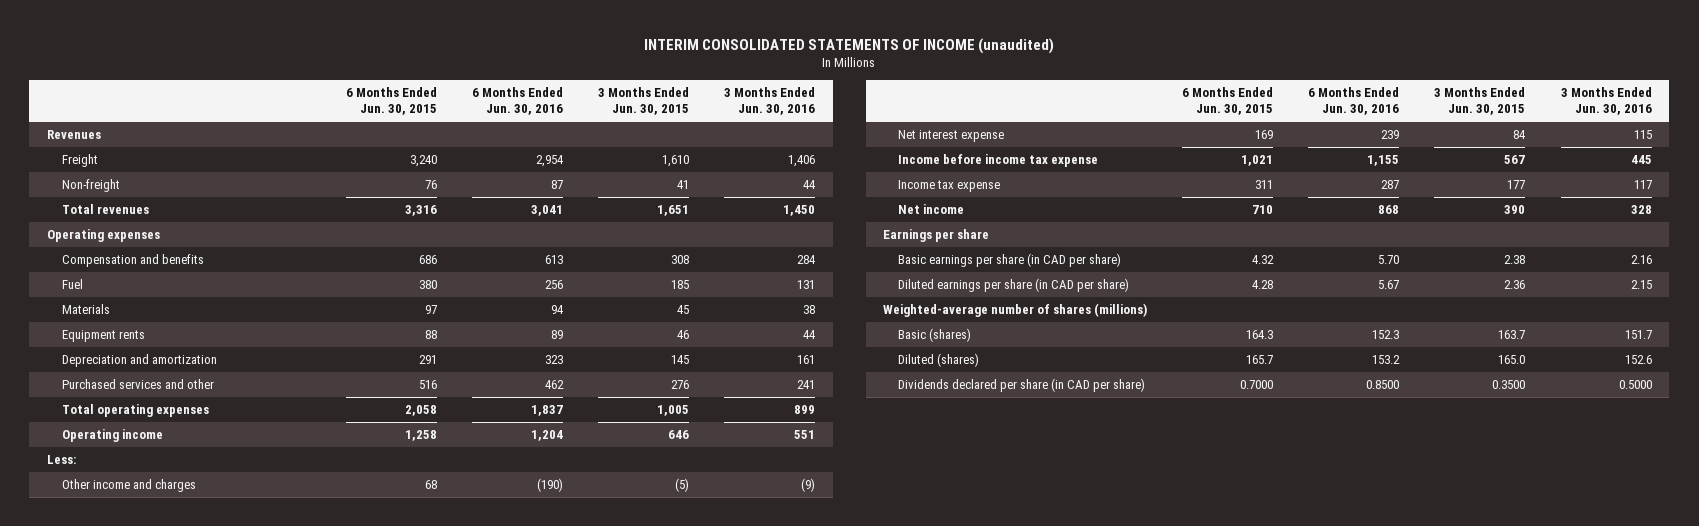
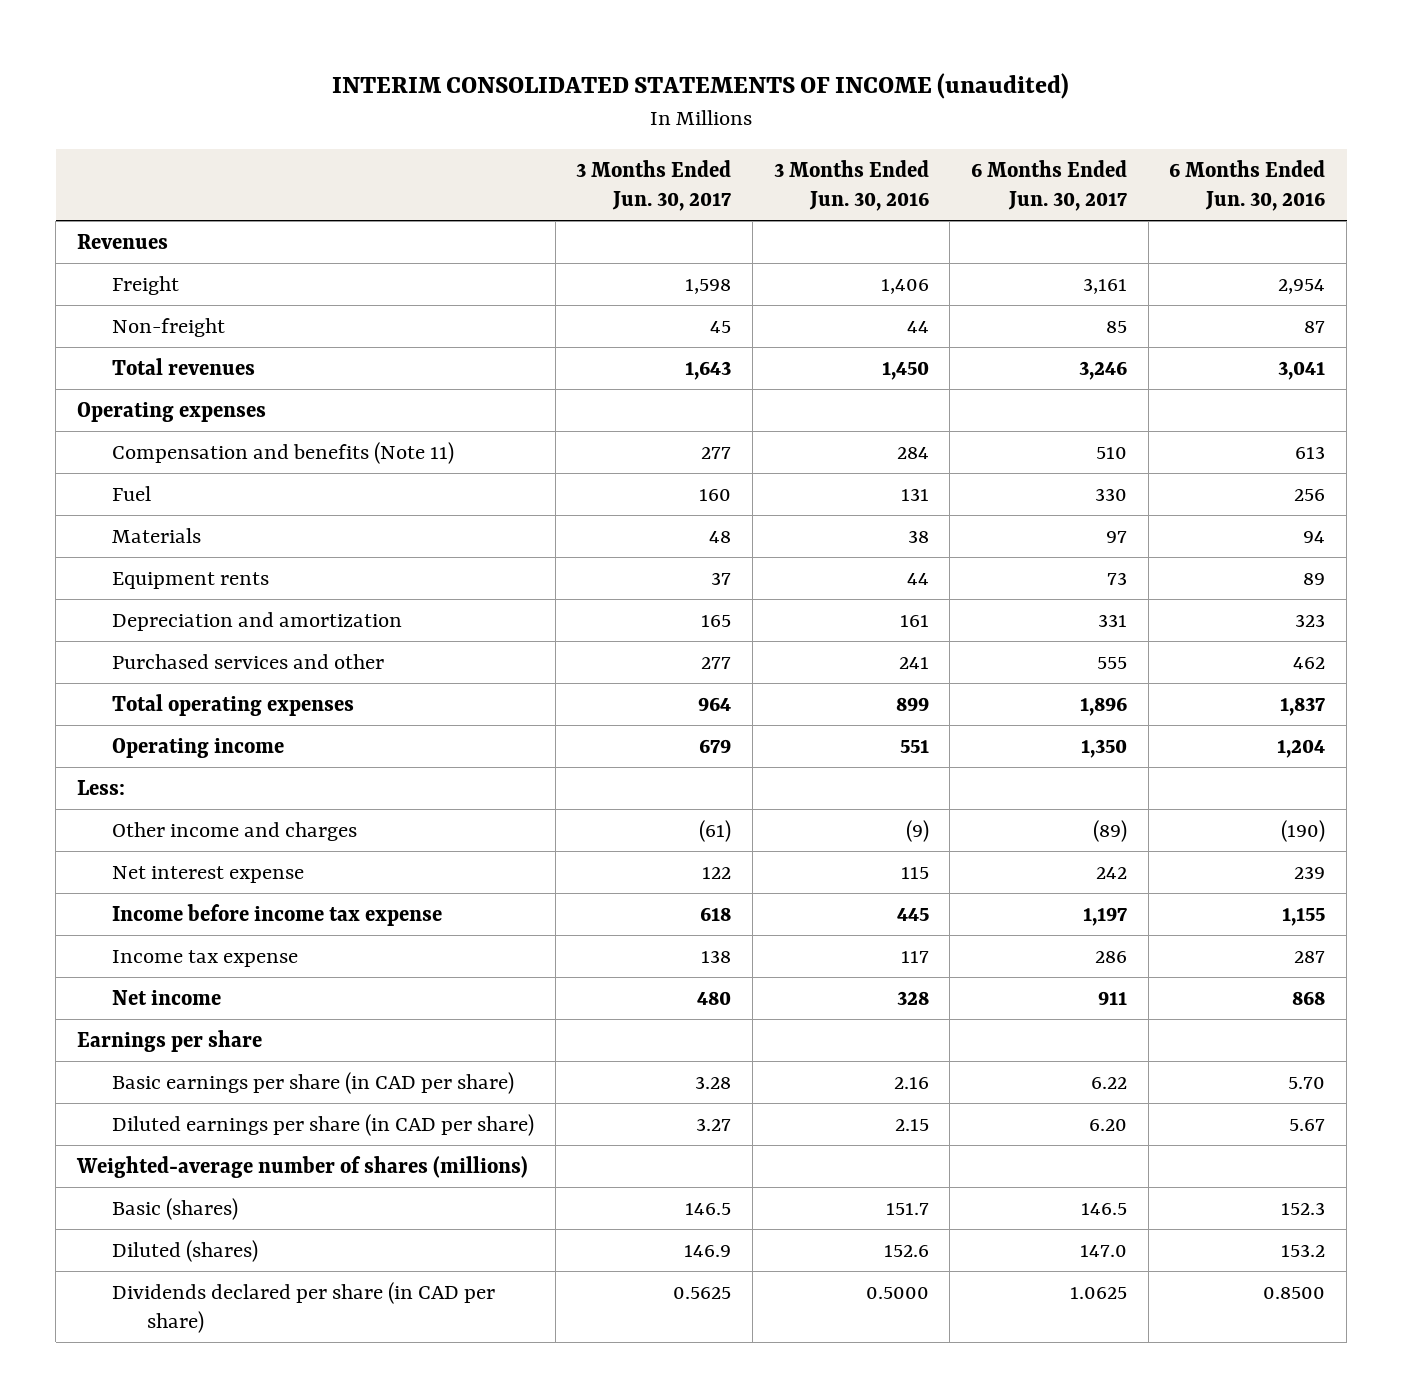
[346,87,438,116] 6 Months Ended Jun. 30, 2015 -> none
[598,87,690,116] 3 Months Ended Jun. 30, 2015 -> none
none -> [576,160,732,212] 3 Months Ended Jun. 30, 2017
none -> [971,160,1128,212] 6 Months Ended Jun. 30, 2017
[61,253,204,267] Compensation and benefits -> [112,441,455,464] Compensation and benefits (Note 11)

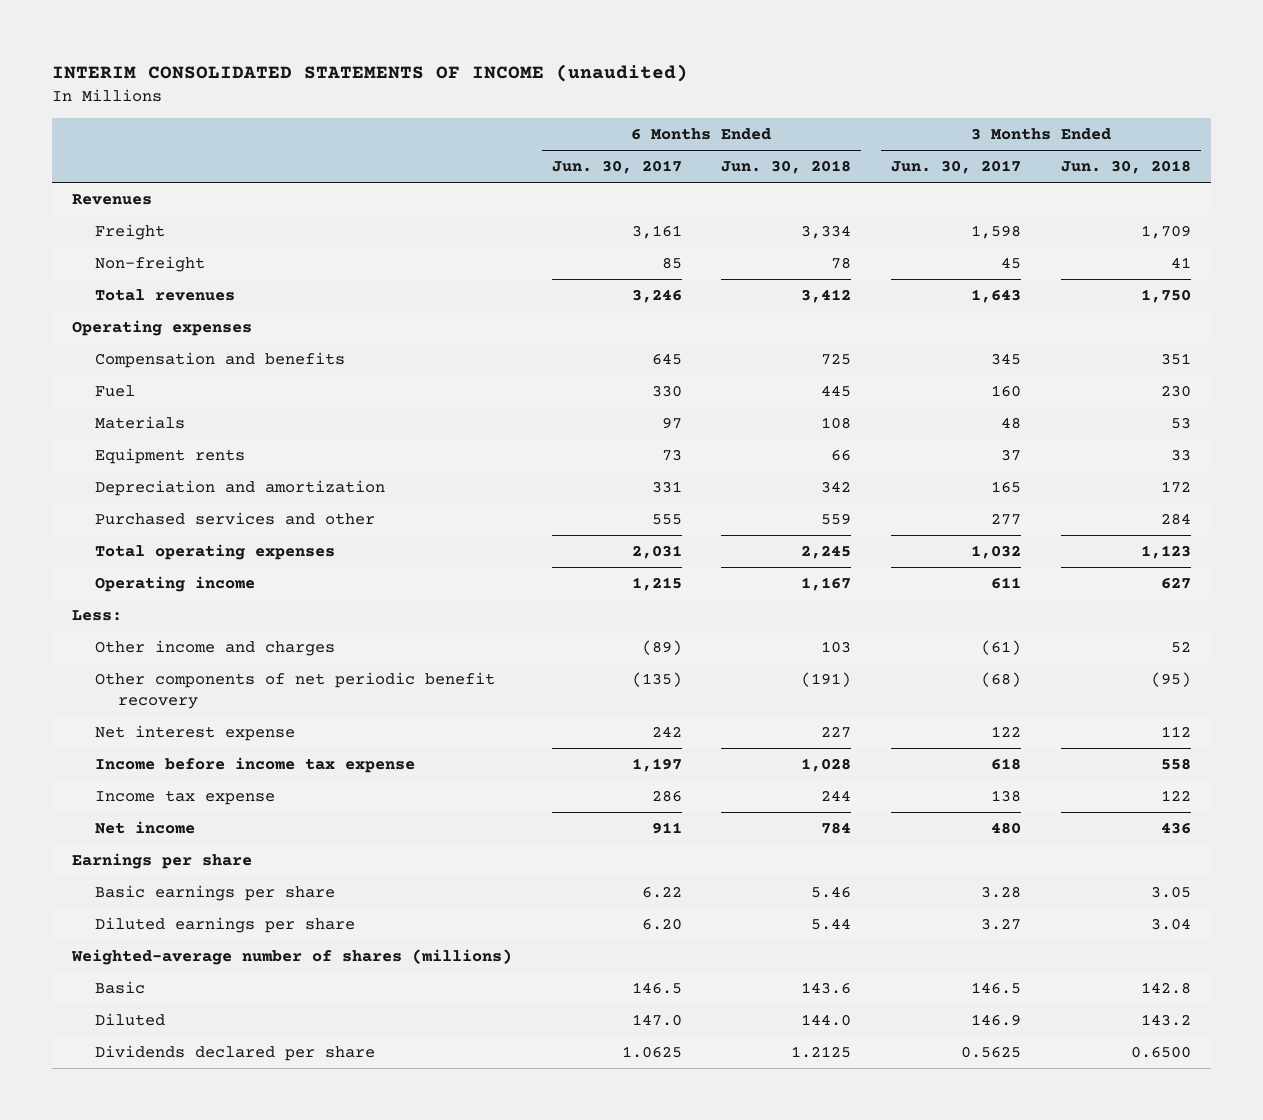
[773,160,929,212] 3 Months Ended Jun. 30, 2016 -> none
[1169,160,1326,212] 6 Months Ended Jun. 30, 2016 -> none
none -> [721,160,852,175] Jun. 30, 2018
none -> [1060,160,1191,175] Jun. 30, 2018
[112,441,455,464] Compensation and benefits (Note 11) -> [94,352,345,369] Compensation and benefits
[701,446,732,459] 277 -> [991,353,1022,366] 345
[1096,446,1128,459] 510 -> [651,353,682,366] 645
[698,696,732,711] 964 -> [971,545,1022,560] 1,032
[1080,696,1128,716] 1,896 -> [631,545,682,560] 2,031
[699,738,732,753] 679 -> [991,577,1022,590] 611
[1081,738,1128,758] 1,350 -> [631,577,682,592] 1,215
none -> [94,672,495,709] Other components of net periodic benefit recovery
[112,1071,515,1094] Basic earnings per share (in CAD per share) -> [94,885,335,902] Basic earnings per share
[112,1113,535,1136] Diluted earnings per share (in CAD per share) -> [94,917,355,934] Diluted earnings per share
[112,1197,239,1220] Basic (shares) -> [94,981,145,995] Basic
[112,1239,259,1262] Diluted (shares) -> [94,1013,165,1027] Diluted
[112,1281,496,1334] Dividends declared per share (in CAD per share) -> [94,1045,375,1062] Dividends declared per share

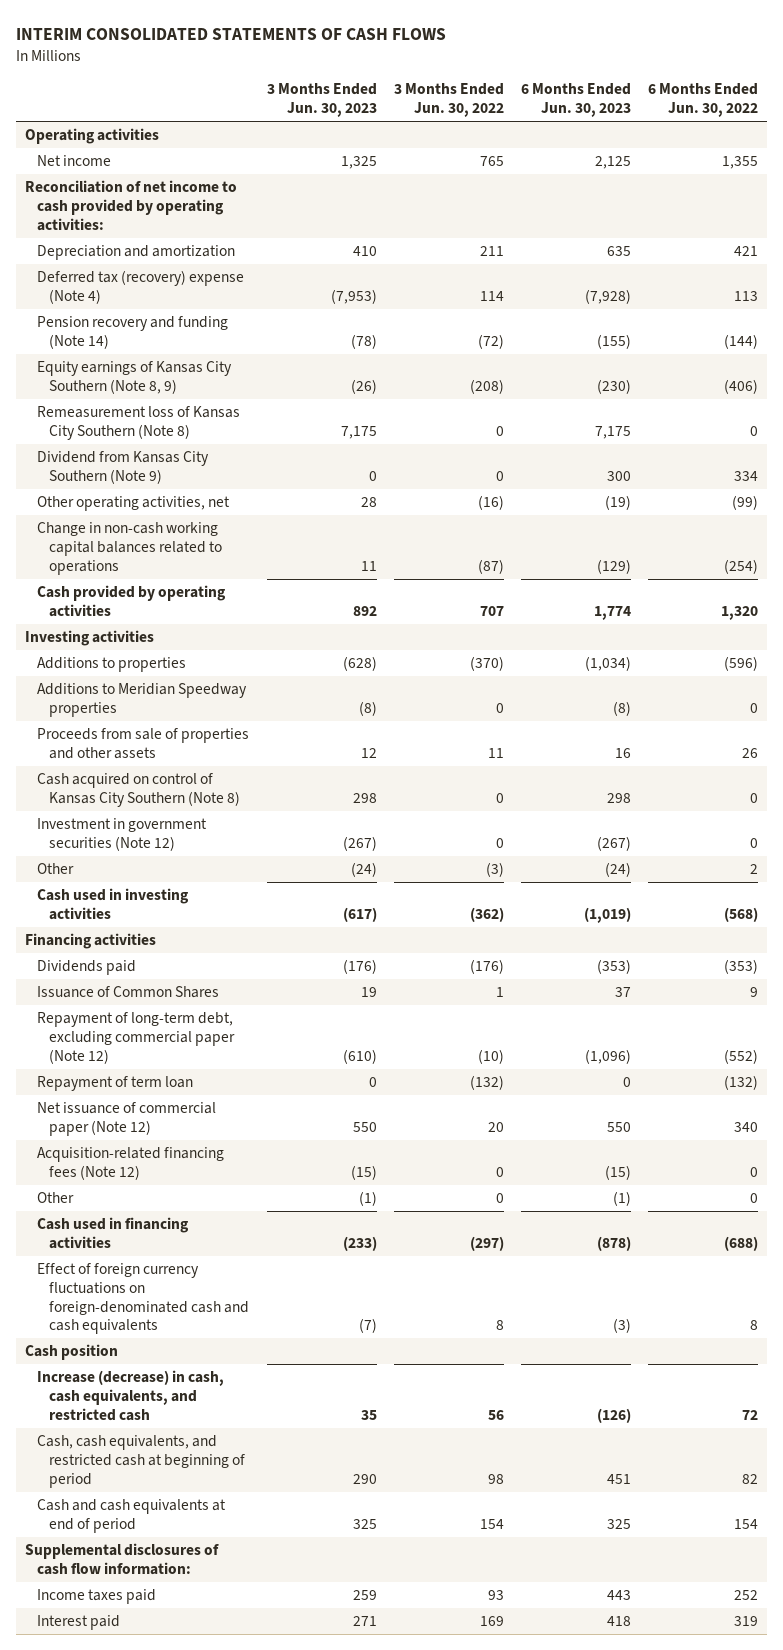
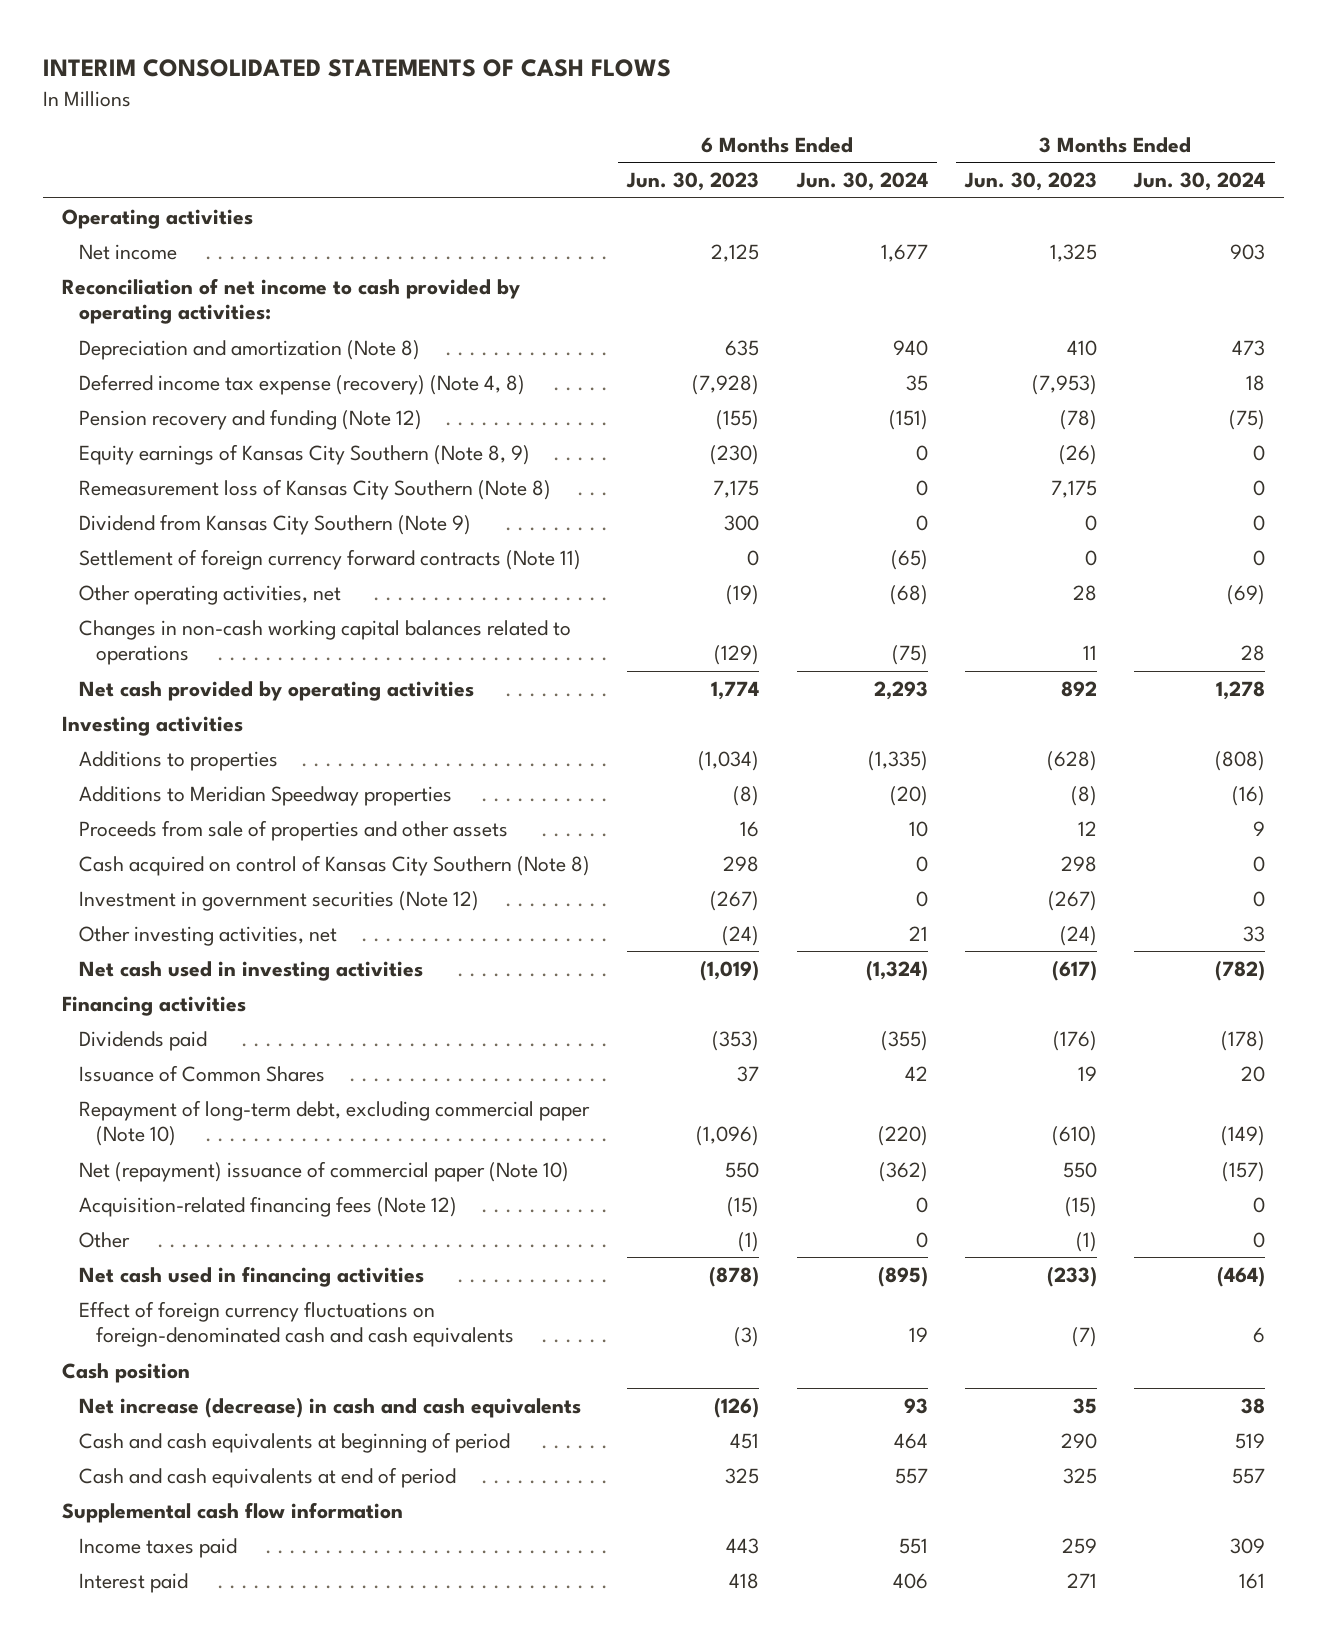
[393,83,504,117] 3 Months Ended Jun. 30, 2022 -> none
[648,83,759,117] 6 Months Ended Jun. 30, 2022 -> none
none -> [795,172,928,192] Jun. 30, 2024
none -> [1133,172,1266,192] Jun. 30, 2024
[37,245,236,261] Depreciation and amortization -> [78,339,420,360] Depreciation and amortization (Note 8)
[37,270,245,304] Deferred tax (recovery) expense (Note 4) -> [78,373,525,395] Deferred income tax expense (recovery) (Note 4, 8)
[37,316,229,349] Pension recovery and funding (Note 14) -> [78,408,422,430] Pension recovery and funding (Note 12)
none -> [78,548,581,570] Settlement of foreign currency forward contracts (Note 11)
[37,522,223,575] Change in non-cash working capital balances related to operations -> [78,619,571,666] Changes in non-cash working capital balances related to operations
[37,585,227,617] Cash provided by operating activities -> [78,680,474,701] Net cash provided by operating activities
[37,863,75,875] Other -> [78,925,337,946] Other investing activities, net
[37,888,190,920] Cash used in investing activities -> [78,960,423,981] Net cash used in investing activities
[37,1076,194,1092] Repayment of term loan -> none
[37,1012,236,1064] Repayment of long-term debt, excluding commercial paper (Note 12) -> [78,1099,590,1147] Repayment of long-term debt, excluding commercial paper (Note 10)
[37,1102,217,1136] Net issuance of commercial paper (Note 12) -> [78,1160,569,1182] Net (repayment) issuance of commercial paper (Note 10)
[37,1217,190,1249] Cash used in financing activities -> [78,1265,424,1287] Net cash used in financing activities
[37,1370,225,1421] Increase (decrease) in cash, cash equivalents, and restricted cash -> [78,1396,581,1418] Net increase (decrease) in cash and cash equivalents
[37,1435,246,1488] Cash, cash equivalents, and restricted cash at beginning of period -> [78,1431,510,1453] Cash and cash equivalents at beginning of period
[24,1543,219,1575] Supplemental disclosures of cash flow information: -> [61,1501,403,1523] Supplemental cash flow information

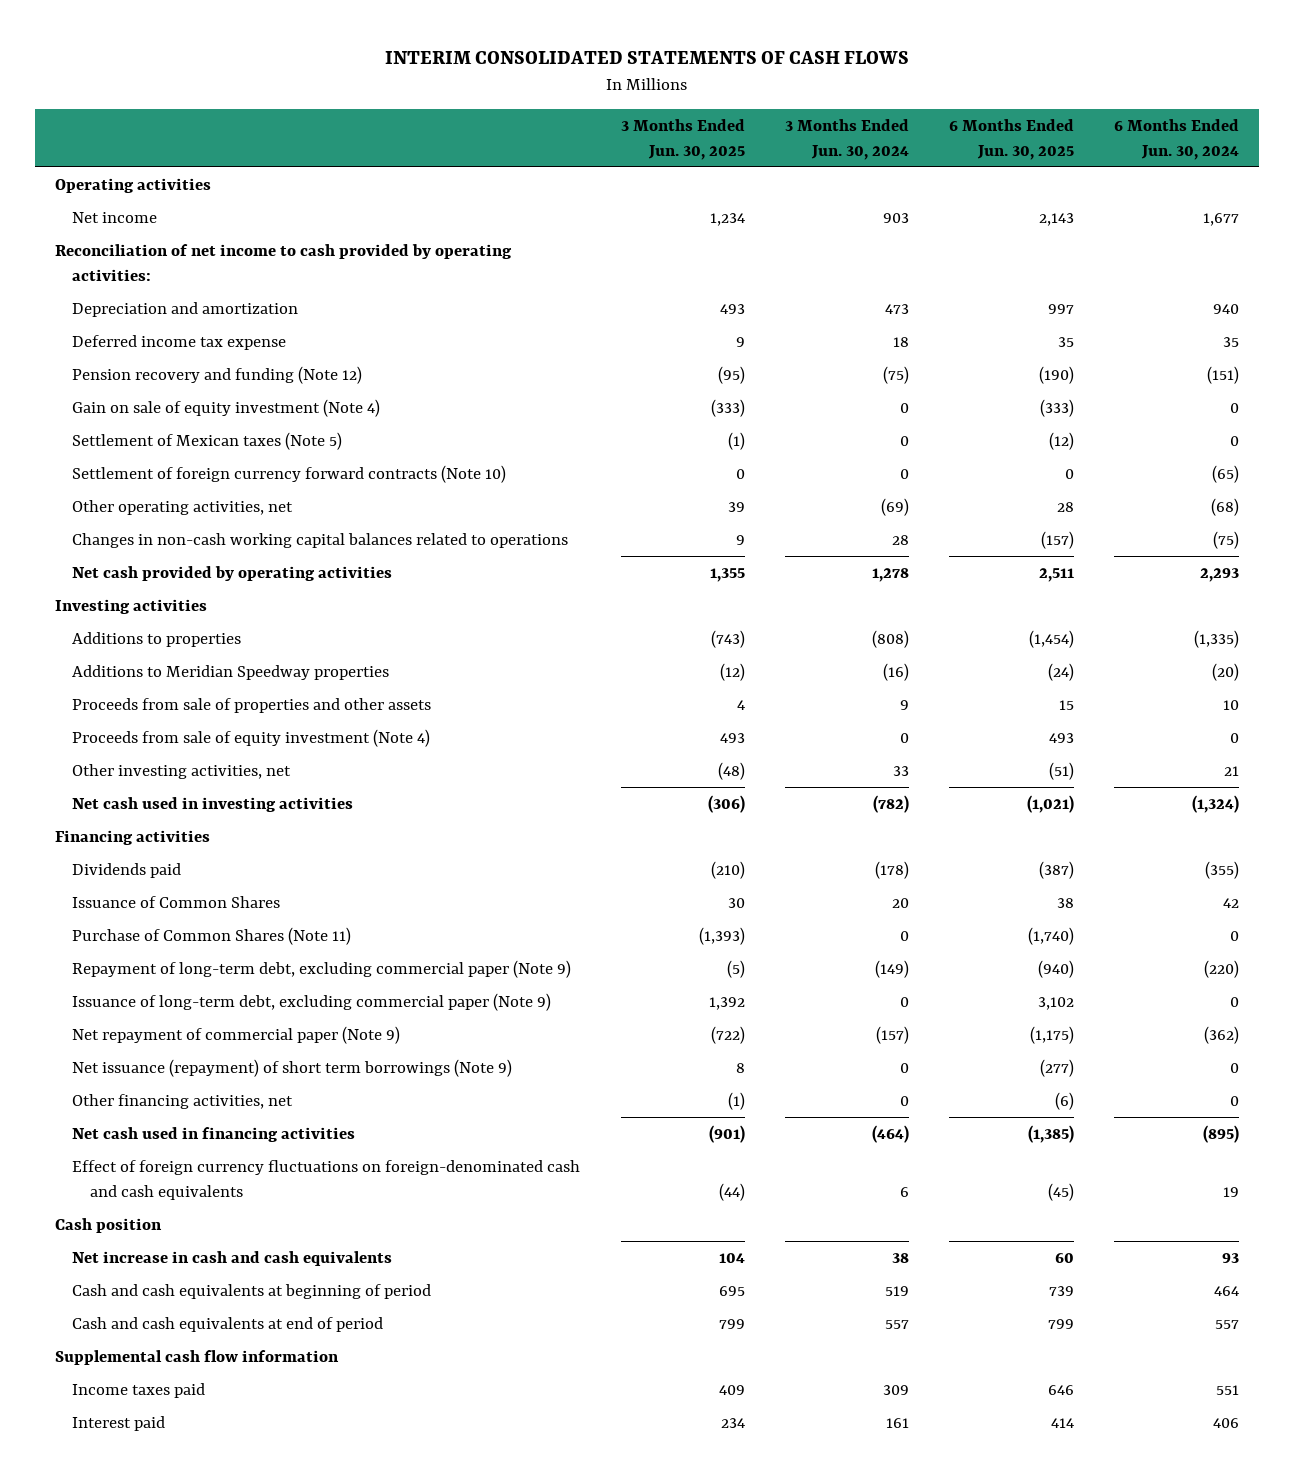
[626,172,760,192] Jun. 30, 2023 -> none
[963,172,1097,192] Jun. 30, 2023 -> none
none -> [620,119,745,160] 3 Months Ended Jun. 30, 2025
none -> [948,119,1074,160] 6 Months Ended Jun. 30, 2025
[78,339,420,360] Depreciation and amortization (Note 8) -> [72,302,299,318] Depreciation and amortization
[78,373,525,395] Deferred income tax expense (recovery) (Note 4, 8) -> [72,335,287,351] Deferred income tax expense
[78,443,530,465] Equity earnings of Kansas City Southern (Note 8, 9) -> none
[78,478,551,500] Remeasurement loss of Kansas City Southern (Note 8) -> none
[78,513,471,535] Dividend from Kansas City Southern (Note 9) -> none
none -> [72,399,381,418] Gain on sale of equity investment (Note 4)
none -> [72,432,343,451] Settlement of Mexican taxes (Note 5)
[78,548,581,570] Settlement of foreign currency forward contracts (Note 11) -> [72,465,507,484] Settlement of foreign currency forward contracts (Note 10)
[78,854,590,876] Cash acquired on control of Kansas City Southern (Note 8) -> none
[78,890,479,911] Investment in government securities (Note 12) -> none
none -> [72,729,431,748] Proceeds from sale of equity investment (Note 4)
[78,1195,457,1217] Acquisition-related financing fees (Note 12) -> none
none -> [72,927,352,946] Purchase of Common Shares (Note 11)
[78,1099,590,1147] Repayment of long-term debt, excluding commercial paper (Note 10) -> [72,960,572,979] Repayment of long-term debt, excluding commercial paper (Note 9)
none -> [72,993,552,1012] Issuance of long-term debt, excluding commercial paper (Note 9)
[78,1160,569,1182] Net (repayment) issuance of commercial paper (Note 10) -> [72,1026,401,1045] Net repayment of commercial paper (Note 9)
none -> [72,1059,513,1078] Net issuance (repayment) of short term borrowings (Note 9)
[78,1231,130,1248] Other -> [72,1094,294,1110] Other financing activities, net
[78,1396,581,1418] Net increase (decrease) in cash and cash equivalents -> [72,1251,393,1267] Net increase in cash and cash equivalents

